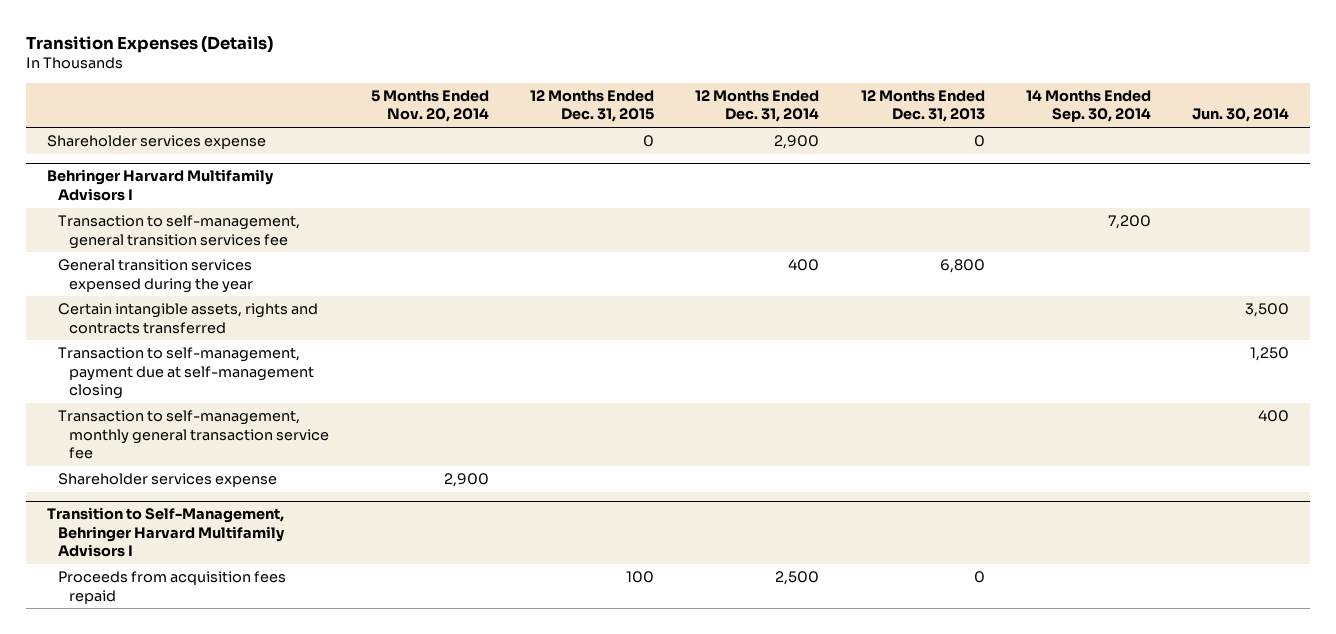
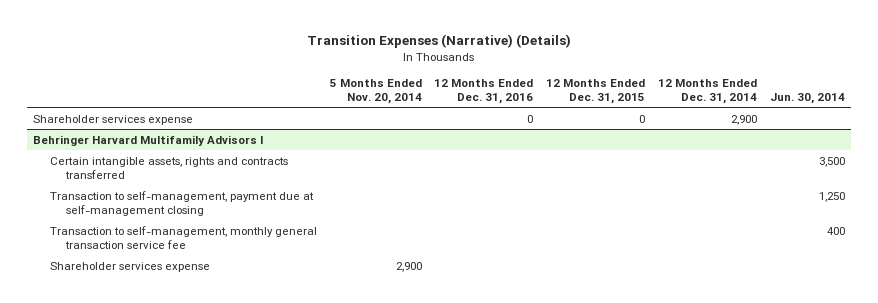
[26,35,274,53] Transition Expenses (Details) -> [307,33,572,48] Transition Expenses (Narrative) (Details)
[860,90,985,123] 12 Months Ended Dec. 31, 2013 -> none
[1026,90,1152,123] 14 Months Ended Sep. 30, 2014 -> none
none -> [434,78,534,104] 12 Months Ended Dec. 31, 2016
[58,215,301,249] Transaction to self-management, general transition services fee -> none
[58,259,254,293] General transition services expensed during the year -> none
[46,507,286,558] Transition to Self-Management, Behringer Harvard Multifamily Advisors I -> none
[58,571,287,604] Proceeds from acquisition fees repaid -> none

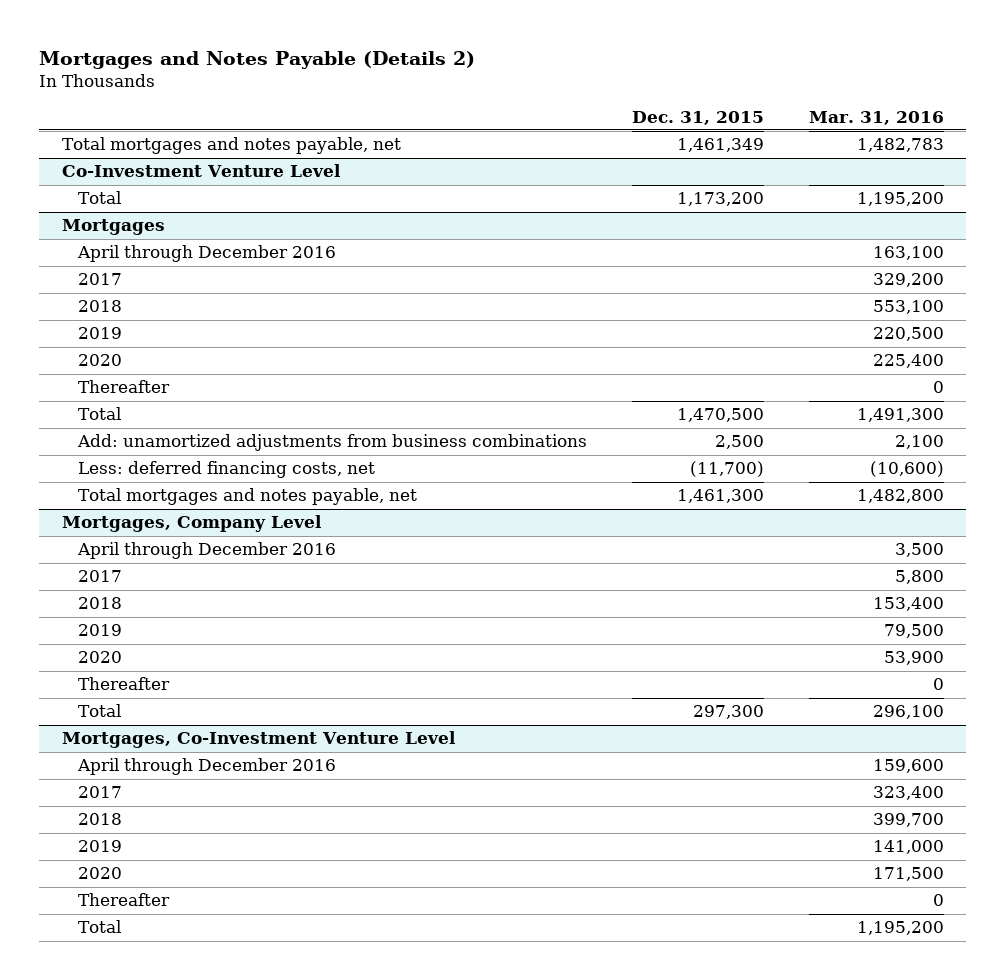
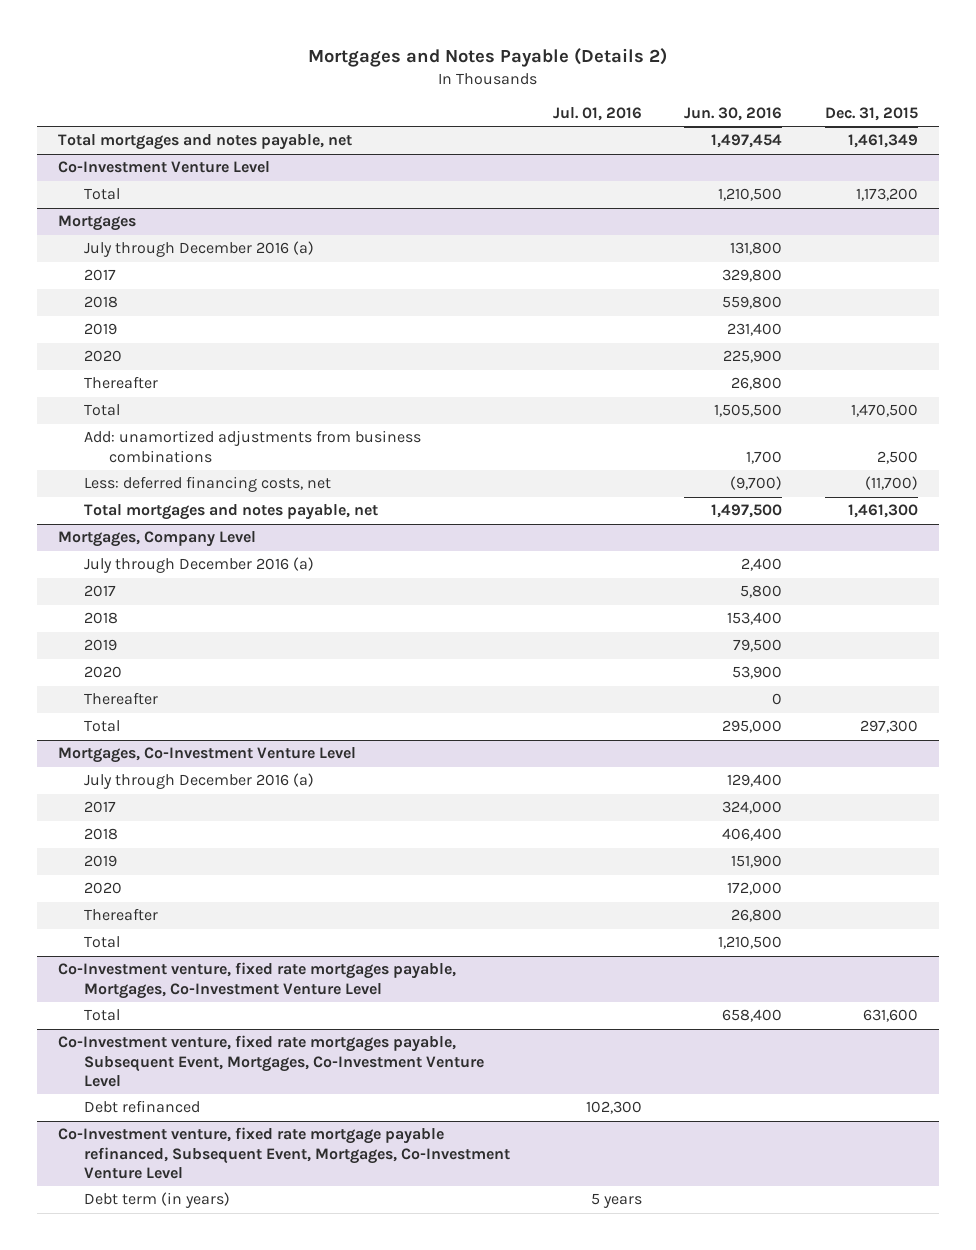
[808,110,944,125] Mar. 31, 2016 -> none
none -> [552,106,642,121] Jul. 01, 2016
none -> [684,106,783,121] Jun. 30, 2016
[76,245,336,263] April through December 2016 -> [83,241,314,258] July through December 2016 (a)
[76,542,336,560] April through December 2016 -> [83,557,314,574] July through December 2016 (a)
[76,758,336,776] April through December 2016 -> [83,773,314,790] July through December 2016 (a)
none -> [58,962,457,999] Co-Investment venture, fixed rate mortgages payable, Mortgages, Co-Investment Venture Level
none -> [83,1009,120,1022] Total
none -> [58,1035,484,1087] Co-Investment venture, fixed rate mortgages payable, Subsequent Event, Mortgages, Co-Investment Venture Level
none -> [83,1100,200,1114] Debt refinanced
none -> [58,1127,510,1179] Co-Investment venture, fixed rate mortgage payable refinanced, Subsequent Event, Mortgages, Co-Investment Venture Level
none -> [83,1192,230,1209] Debt term (in years)

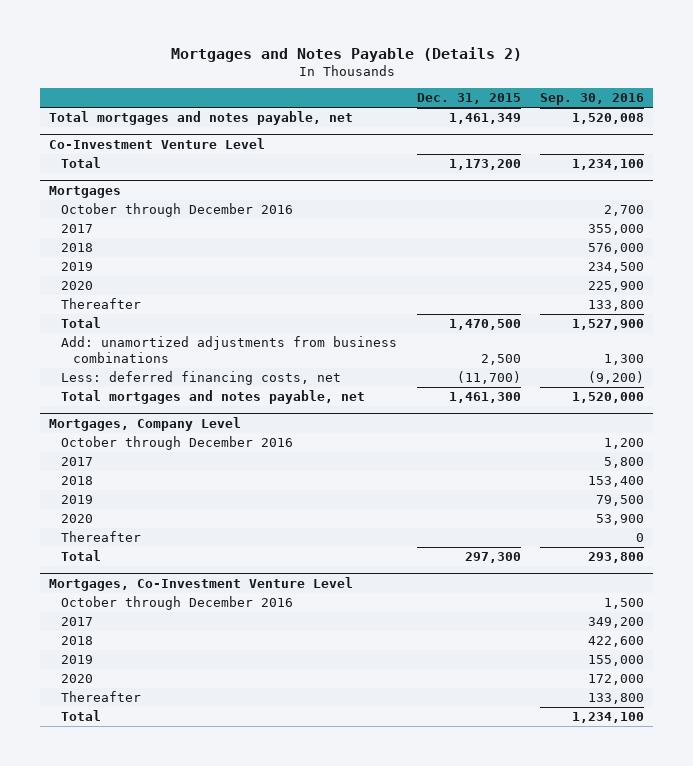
[552,106,642,121] Jul. 01, 2016 -> none
[684,106,783,121] Jun. 30, 2016 -> none
none -> [539,93,644,106] Sep. 30, 2016
[83,241,314,258] July through December 2016 (a) -> [61,203,294,218] October through December 2016
[83,557,314,574] July through December 2016 (a) -> [61,436,294,451] October through December 2016
[83,773,314,790] July through December 2016 (a) -> [61,596,294,611] October through December 2016
[58,962,457,999] Co-Investment venture, fixed rate mortgages payable, Mortgages, Co-Investment Venture Level -> none
[83,1009,120,1022] Total -> none
[58,1035,484,1087] Co-Investment venture, fixed rate mortgages payable, Subsequent Event, Mortgages, Co-Investment Venture Level -> none
[83,1100,200,1114] Debt refinanced -> none
[58,1127,510,1179] Co-Investment venture, fixed rate mortgage payable refinanced, Subsequent Event, Mortgages, Co-Investment Venture Level -> none
[83,1192,230,1209] Debt term (in years) -> none

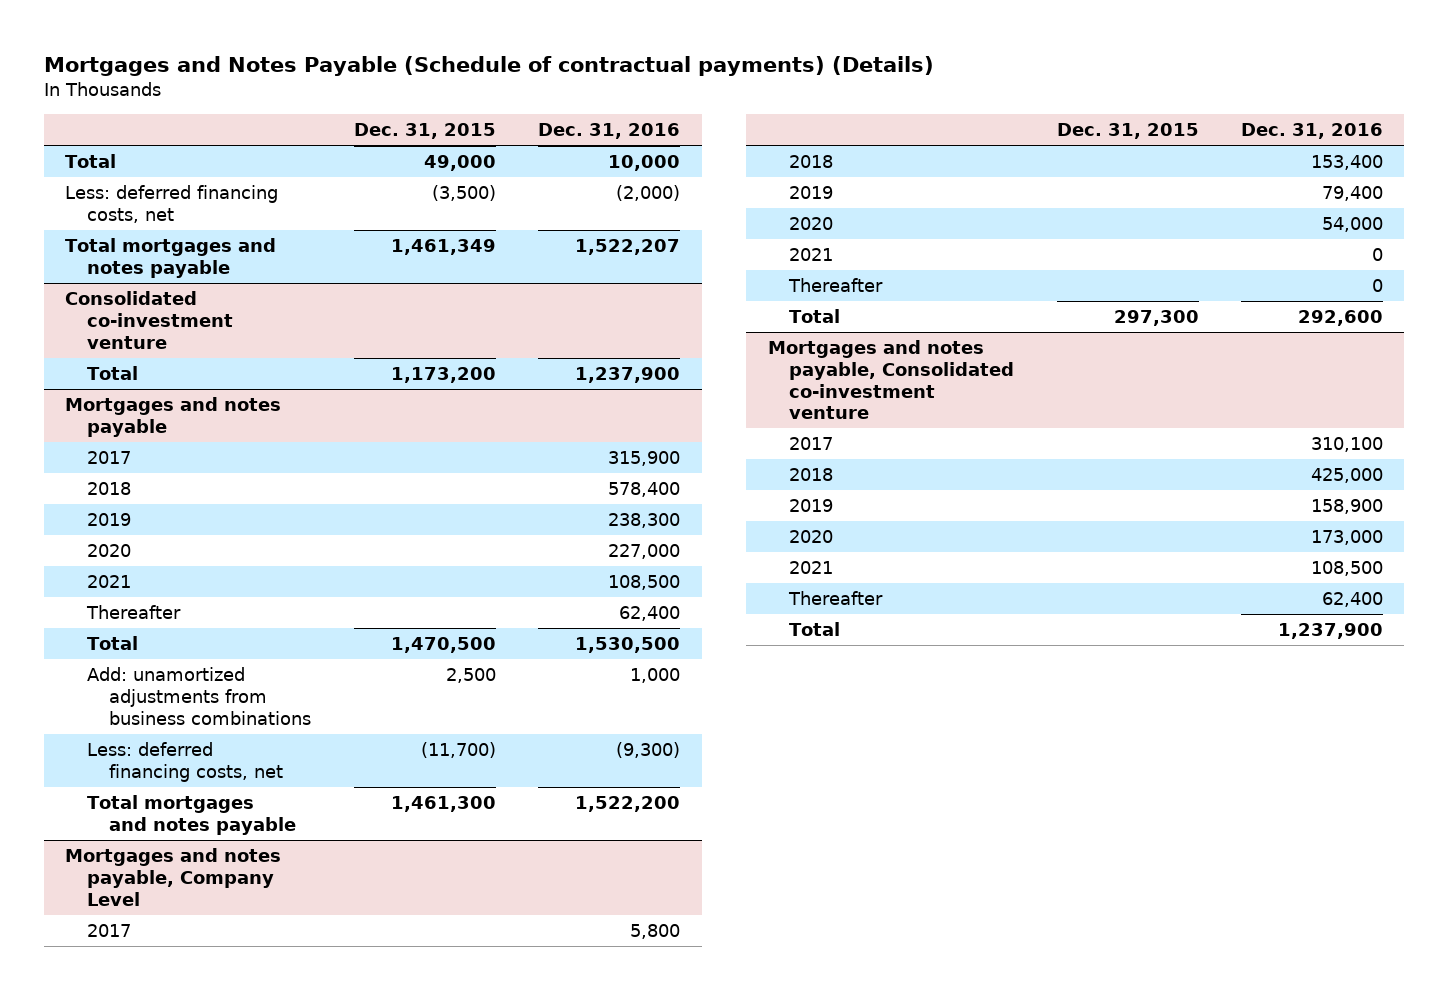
[170,47,522,63] Mortgages and Notes Payable (Details 2) -> [44,55,935,76] Mortgages and Notes Payable (Schedule of contractual payments) (Details)
[539,93,644,106] Sep. 30, 2016 -> none
none -> [538,123,681,140] Dec. 31, 2016
none -> [65,154,117,169] Total
none -> [65,185,279,223] Less: deferred financing costs, net
[49,111,354,126] Total mortgages and notes payable, net -> [65,238,277,278] Total mortgages and notes payable
[49,137,266,149] Co-Investment Venture Level -> [65,291,234,349] Consolidated co-investment venture
[61,203,294,218] October through December 2016 -> none
[49,185,122,198] Mortgages -> [65,397,282,437] Mortgages and notes payable
none -> [87,575,132,589] 2021
[61,436,294,451] October through December 2016 -> none
[61,390,366,405] Total mortgages and notes payable, net -> [87,795,296,835] Total mortgages and notes payable
[49,416,242,431] Mortgages, Company Level -> [65,848,282,906] Mortgages and notes payable, Company Level
none -> [789,248,834,262] 2021
[49,576,354,591] Mortgages, Co-Investment Venture Level -> none
[61,596,294,611] October through December 2016 -> none
[61,617,94,627] 2017 -> none
[61,636,94,646] 2018 -> none
[61,655,94,665] 2019 -> none
[61,674,94,684] 2020 -> none
[61,691,142,703] Thereafter -> none
[61,710,102,722] Total -> none
none -> [767,340,1015,420] Mortgages and notes payable, Consolidated co-investment venture
none -> [789,437,834,451] 2017
none -> [789,468,834,482] 2018
none -> [789,499,834,513] 2019
none -> [789,530,834,544] 2020
none -> [789,561,834,575] 2021
none -> [788,591,884,606] Thereafter
none -> [789,622,841,637] Total

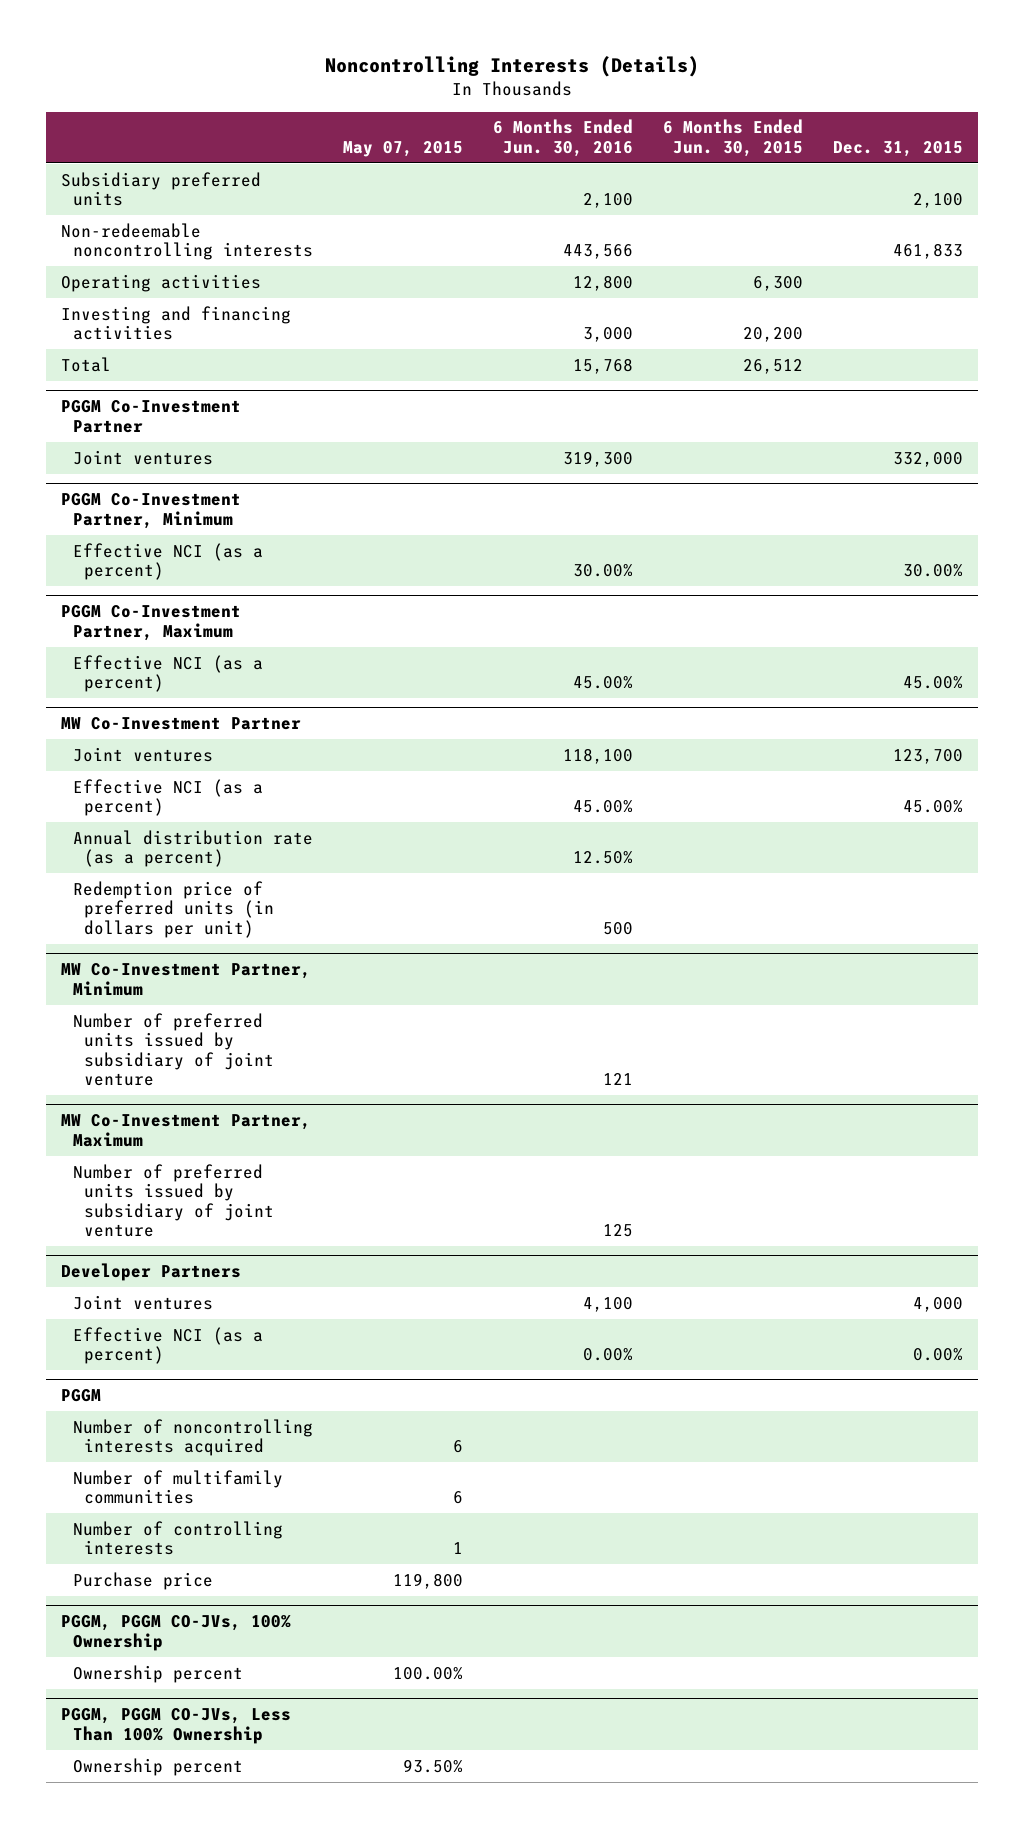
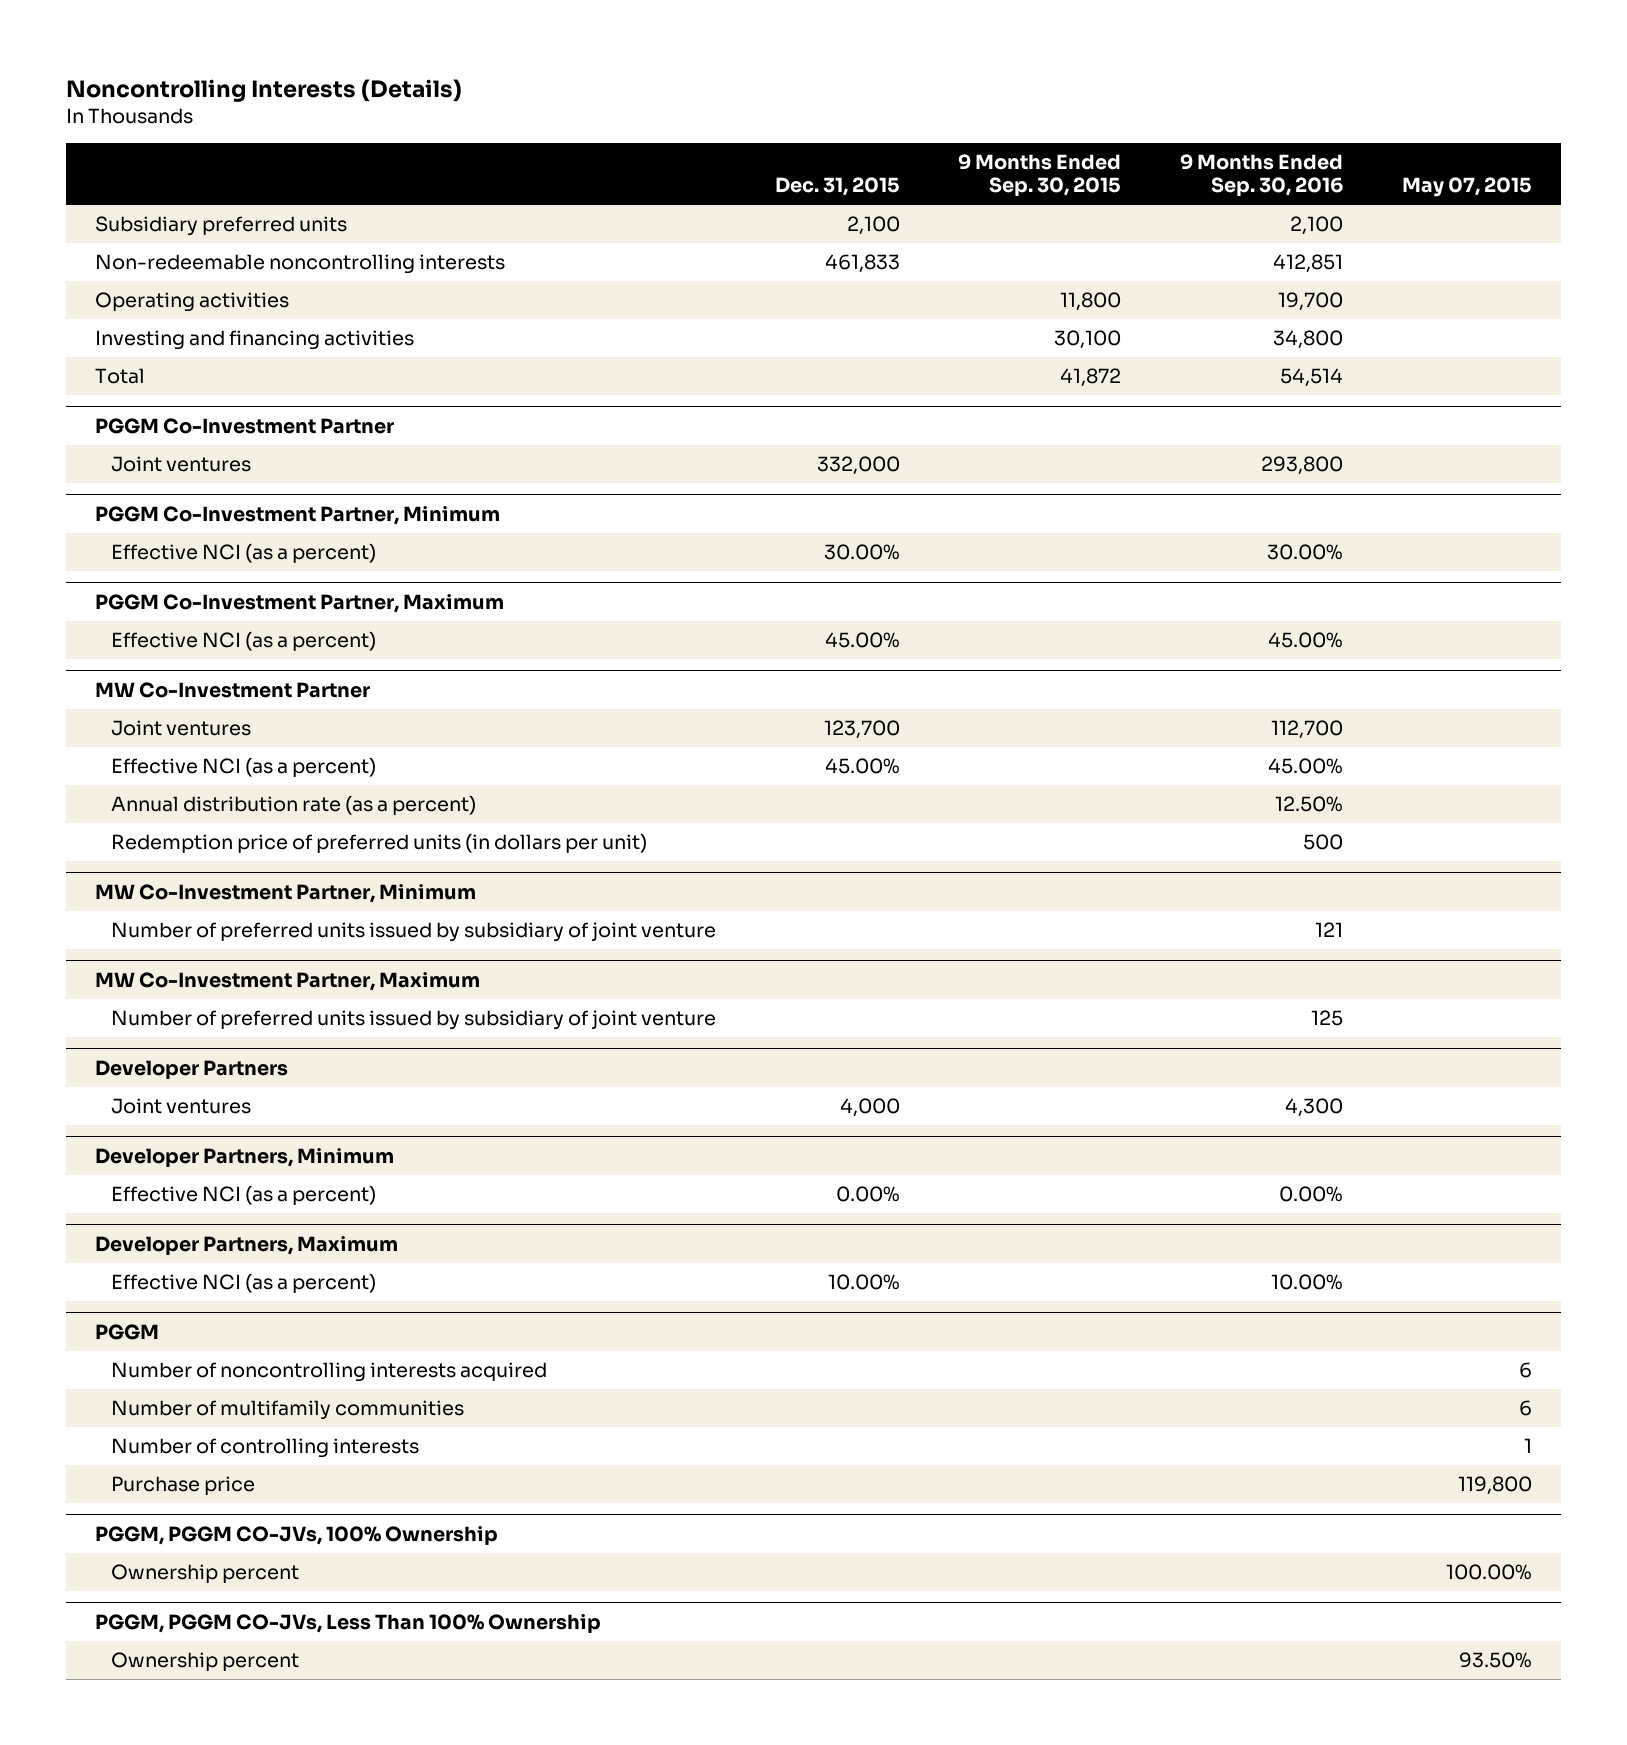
[492,119,633,157] 6 Months Ended Jun. 30, 2016 -> none
[662,119,803,157] 6 Months Ended Jun. 30, 2015 -> none
none -> [958,153,1122,197] 9 Months Ended Sep. 30, 2015
none -> [1180,153,1344,197] 9 Months Ended Sep. 30, 2016
[72,1326,263,1365] Effective NCI (as a percent) -> none
none -> [95,1147,395,1167] Developer Partners, Minimum
none -> [111,1184,377,1205] Effective NCI (as a percent)
none -> [95,1235,399,1255] Developer Partners, Maximum
none -> [111,1272,377,1293] Effective NCI (as a percent)

